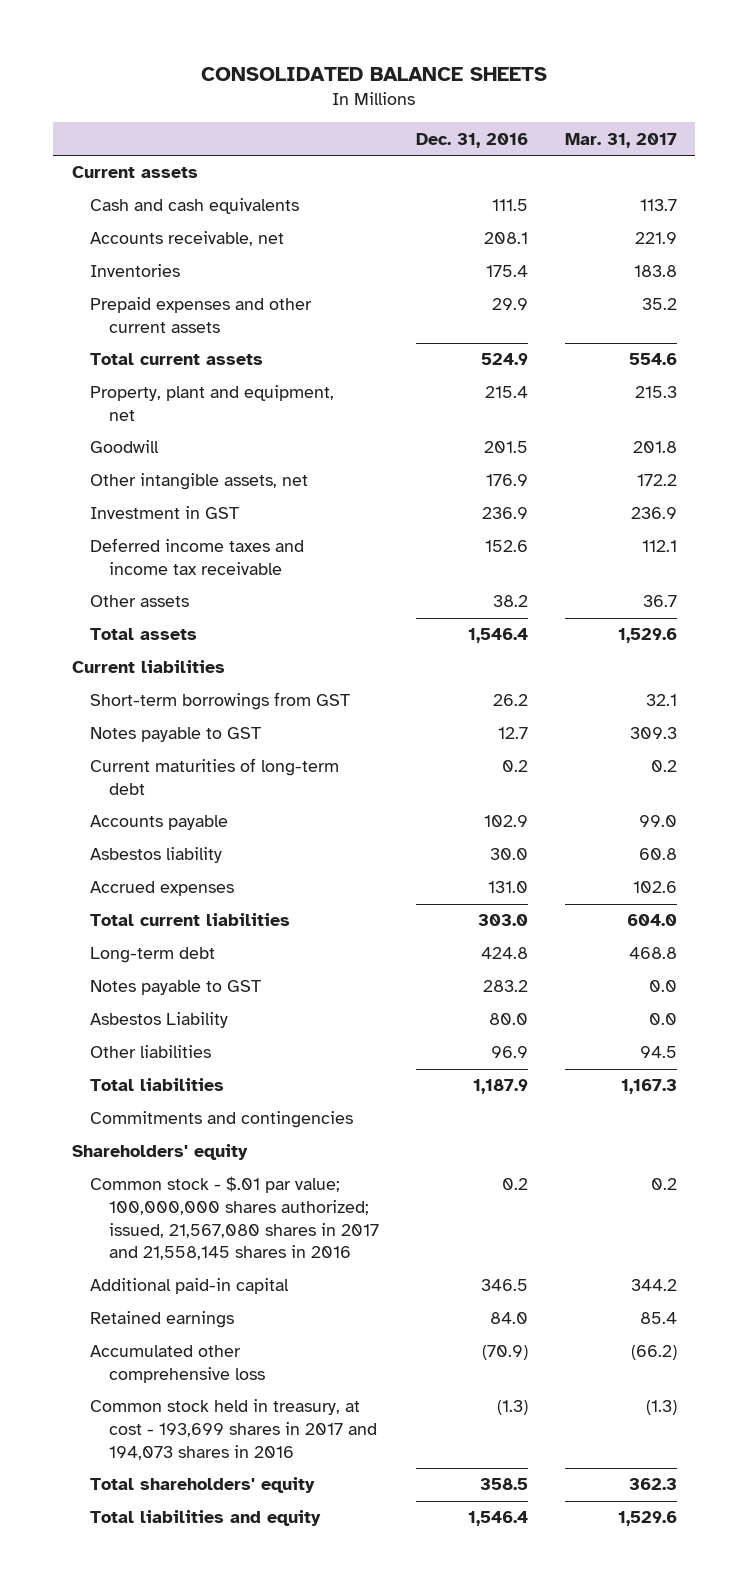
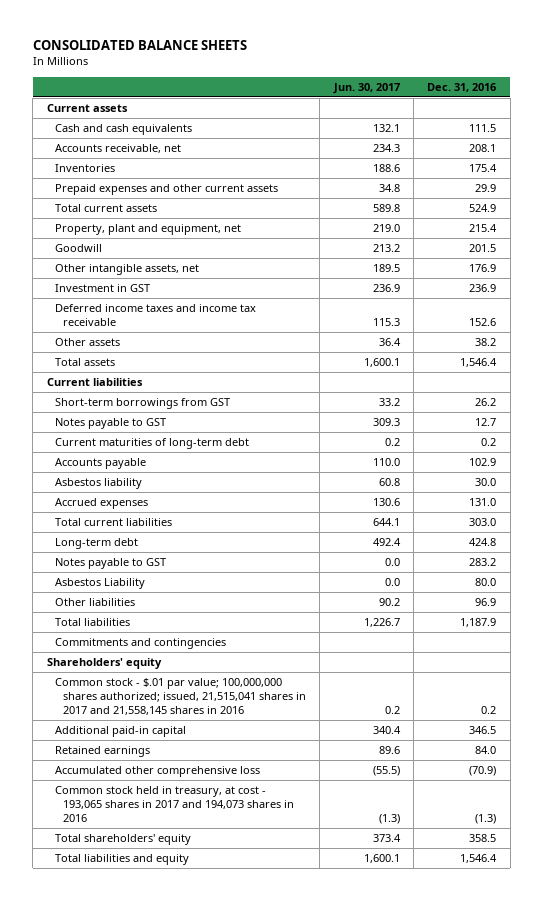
[564,132,677,148] Mar. 31, 2017 -> none
none -> [332,82,400,94] Jun. 30, 2017
[90,1176,380,1261] Common stock - $.01 par value; 100,000,000 shares authorized; issued, 21,567,080 shares in 2017 and 21,558,145 shares in 2016 -> [54,678,306,715] Common stock - $.01 par value; 100,000,000 shares authorized; issued, 21,515,041 shares in 2017 and 21,558,145 shares in 2016
[90,1399,378,1460] Common stock held in treasury, at cost - 193,699 shares in 2017 and 194,073 shares in 2016 -> [54,786,294,822] Common stock held in treasury, at cost - 193,065 shares in 2017 and 194,073 shares in 2016

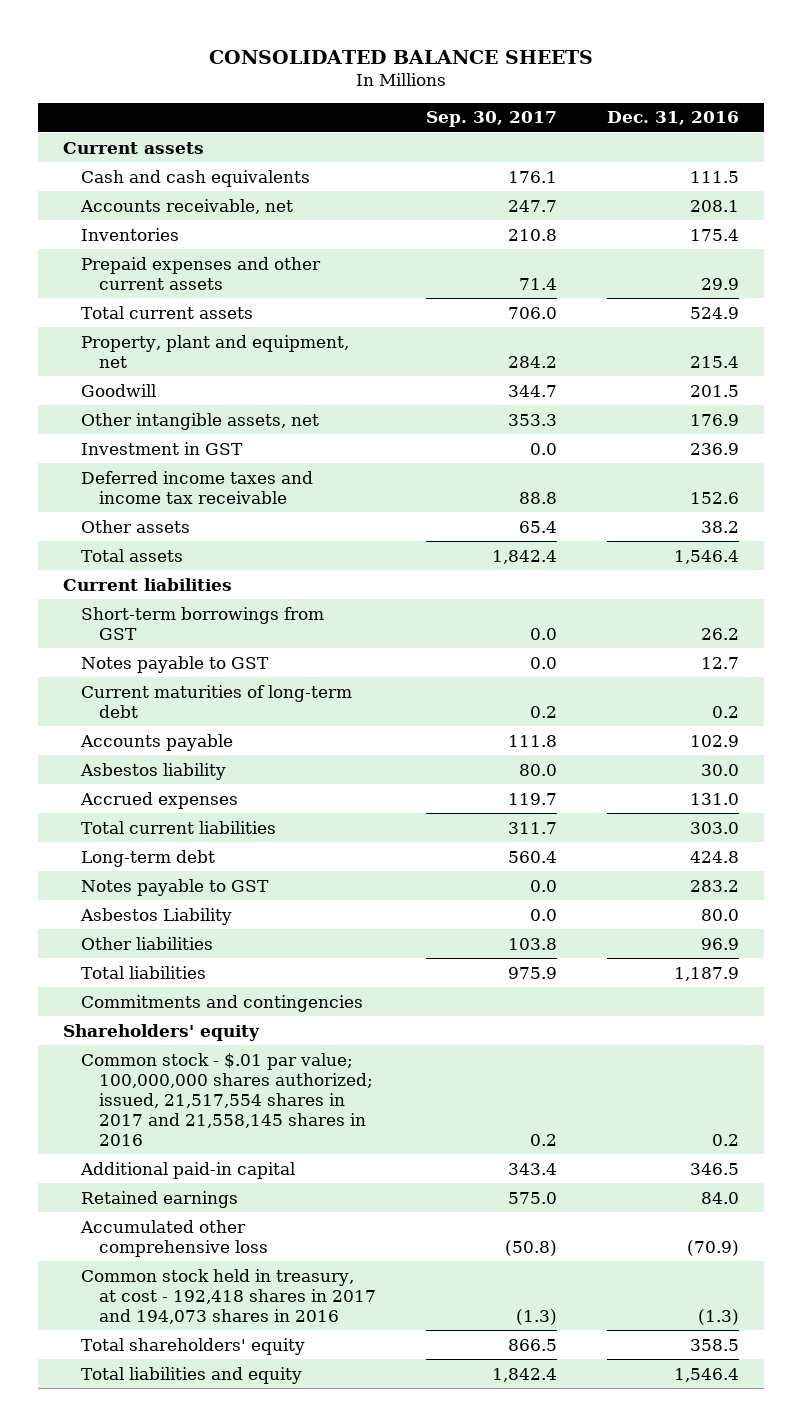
[332,82,400,94] Jun. 30, 2017 -> none
none -> [425,111,557,128] Sep. 30, 2017
[54,678,306,715] Common stock - $.01 par value; 100,000,000 shares authorized; issued, 21,515,041 shares in 2017 and 21,558,145 shares in 2016 -> [80,1052,373,1146] Common stock - $.01 par value; 100,000,000 shares authorized; issued, 21,517,554 shares in 2017 and 21,558,145 shares in 2016
[54,786,294,822] Common stock held in treasury, at cost - 193,065 shares in 2017 and 194,073 shares in 2016 -> [80,1268,376,1324] Common stock held in treasury, at cost - 192,418 shares in 2017 and 194,073 shares in 2016

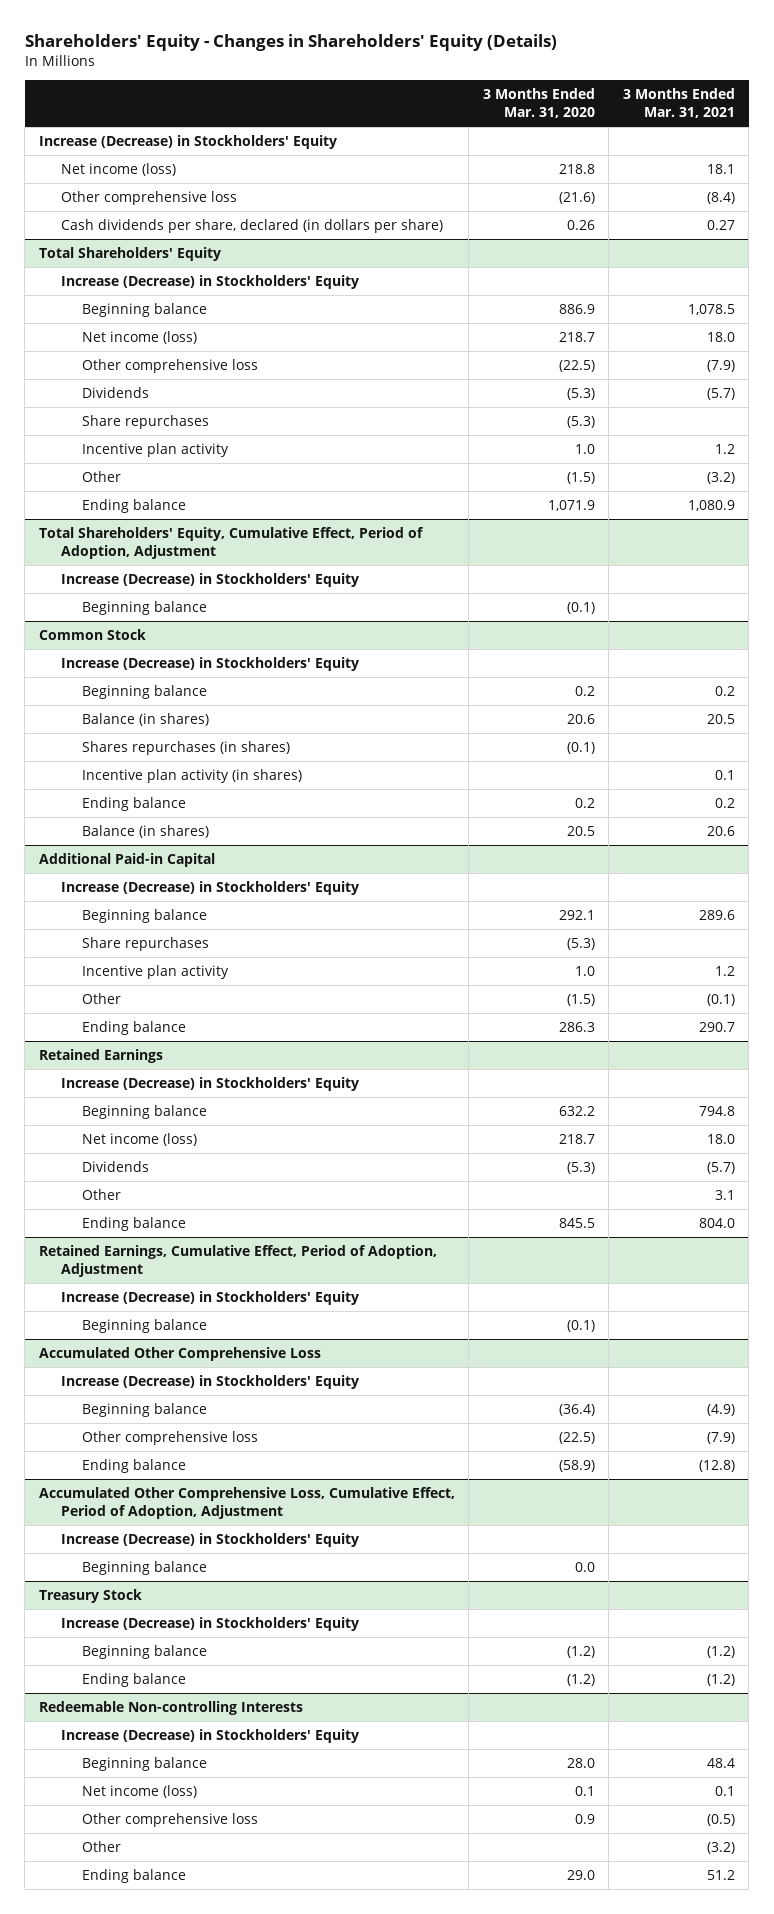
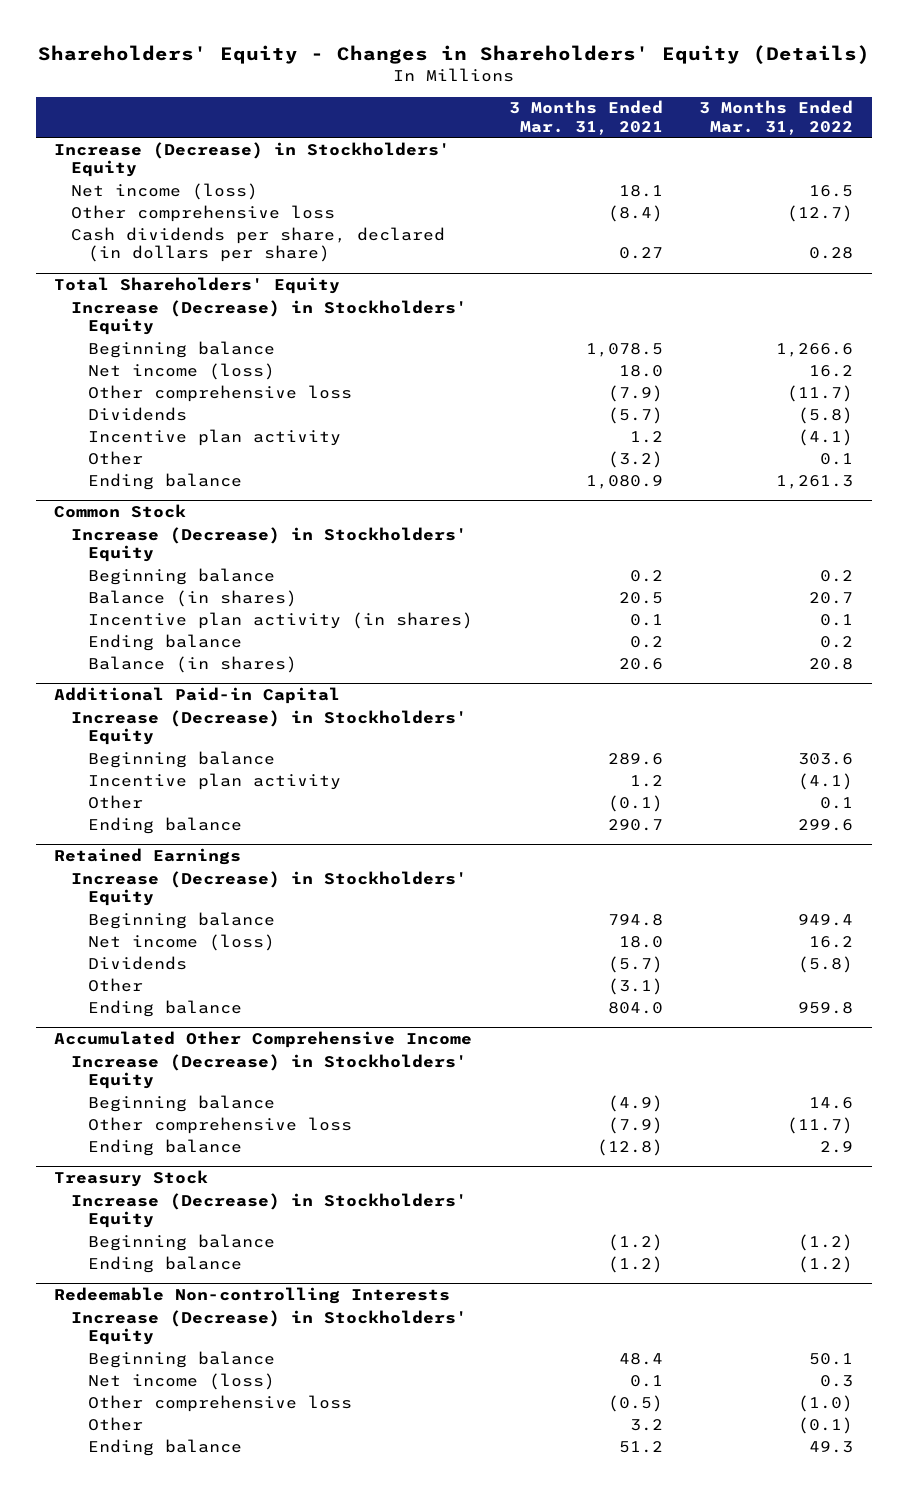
[482,88,595,119] 3 Months Ended Mar. 31, 2020 -> none
none -> [699,100,854,135] 3 Months Ended Mar. 31, 2022
[82,414,210,429] Share repurchases -> none
[38,526,424,560] Total Shareholders' Equity, Cumulative Effect, Period of Adoption, Adjustment -> none
[60,572,359,587] Increase (Decrease) in Stockholders' Equity -> none
[82,600,208,615] Beginning balance -> none
[82,740,291,755] Shares repurchases (in shares) -> none
[82,936,210,951] Share repurchases -> none
[714,1189,735,1200] 3.1 -> [607,977,663,995] (3.1)
[38,1244,437,1278] Retained Earnings, Cumulative Effect, Period of Adoption, Adjustment -> none
[60,1290,359,1305] Increase (Decrease) in Stockholders' Equity -> none
[82,1318,208,1333] Beginning balance -> none
[38,1346,321,1361] Accumulated Other Comprehensive Loss -> [53,1030,472,1048] Accumulated Other Comprehensive Income
[38,1486,455,1520] Accumulated Other Comprehensive Loss, Cumulative Effect, Period of Adoption, Adjustment -> none
[60,1532,359,1547] Increase (Decrease) in Stockholders' Equity -> none
[82,1560,208,1575] Beginning balance -> none
[706,1841,735,1854] (3.2) -> [629,1418,663,1431] 3.2

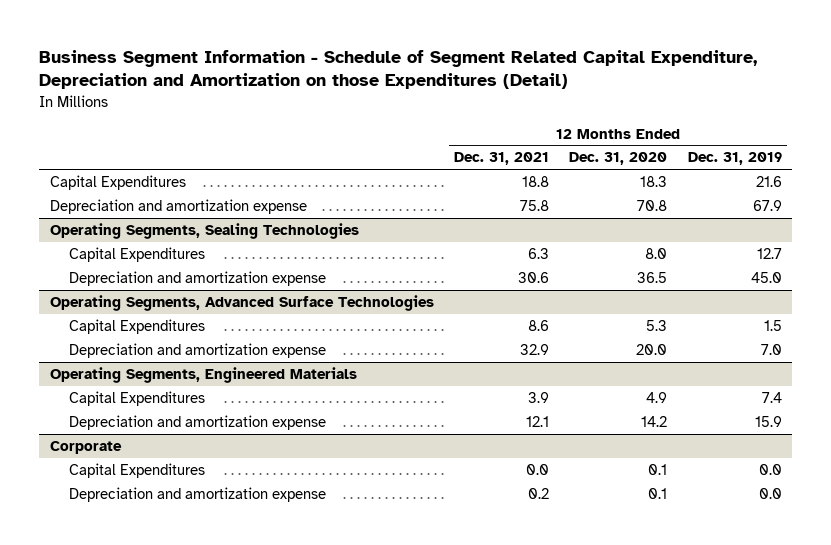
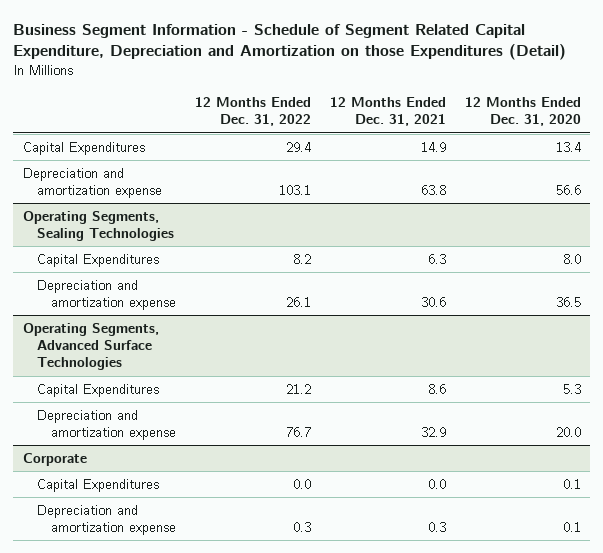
[687,152,782,166] Dec. 31, 2019 -> none
none -> [194,97,311,127] 12 Months Ended Dec. 31, 2022
[521,175,549,187] 18.8 -> [420,141,446,152] 14.9
[640,175,668,187] 18.3 -> [555,141,581,152] 13.4
[519,199,549,211] 75.8 -> [420,185,446,196] 63.8
[637,199,668,211] 70.8 -> [555,185,581,196] 56.6
[49,366,357,383] Operating Segments, Engineered Materials -> none
[69,390,206,406] Capital Expenditures -> none
[69,414,327,430] Depreciation and amortization expense -> none
[527,487,549,499] 0.2 -> [427,522,446,533] 0.3

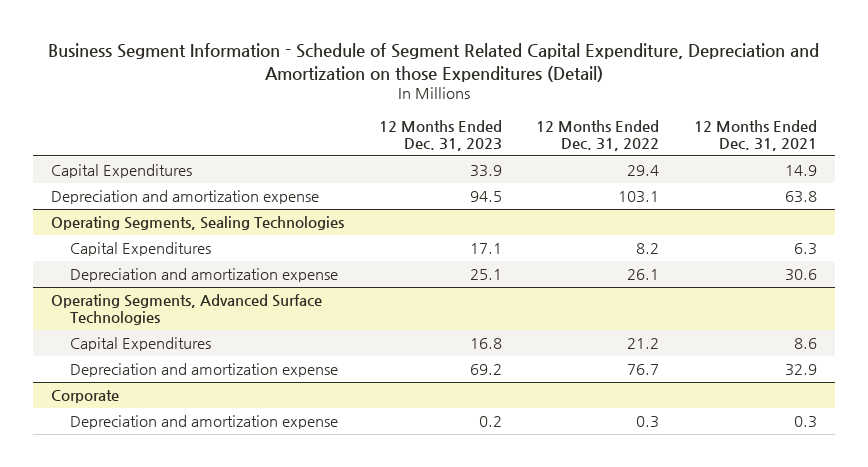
[464,97,581,127] 12 Months Ended Dec. 31, 2020 -> none
none -> [378,120,502,152] 12 Months Ended Dec. 31, 2023
[36,478,159,492] Capital Expenditures -> none

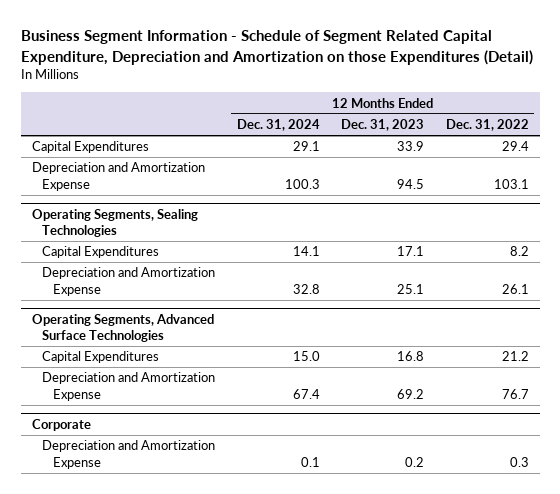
[694,120,818,152] 12 Months Ended Dec. 31, 2021 -> none
none -> [236,119,320,132] Dec. 31, 2024
[50,190,319,205] Depreciation and amortization expense -> [31,162,205,192] Depreciation and Amortization Expense
[69,268,338,283] Depreciation and amortization expense -> [42,267,216,297] Depreciation and Amortization Expense
[69,363,338,378] Depreciation and amortization expense -> [42,372,216,402] Depreciation and Amortization Expense
[69,415,338,430] Depreciation and amortization expense -> [42,440,216,470] Depreciation and Amortization Expense

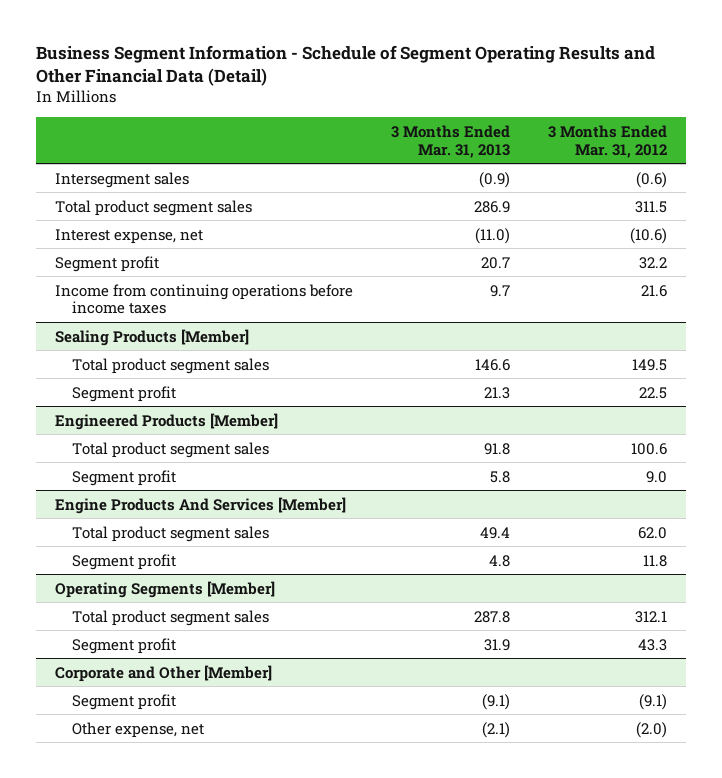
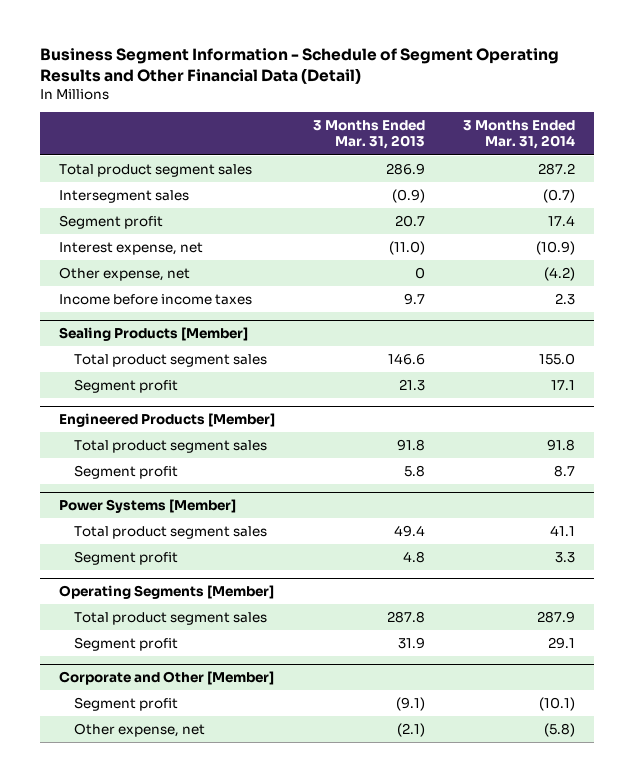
[547,124,667,158] 3 Months Ended Mar. 31, 2012 -> none
none -> [462,120,575,150] 3 Months Ended Mar. 31, 2014
[55,171,190,188] Intersegment sales -> [58,189,189,203] Intersegment sales
[55,228,204,244] Interest expense, net -> [58,241,203,255] Interest expense, net
none -> [58,266,190,281] Other expense, net
[55,283,354,315] Income from continuing operations before income taxes -> [58,293,252,305] Income before income taxes
[55,496,347,514] Engine Products And Services [Member] -> none
none -> [58,499,236,514] Power Systems [Member]

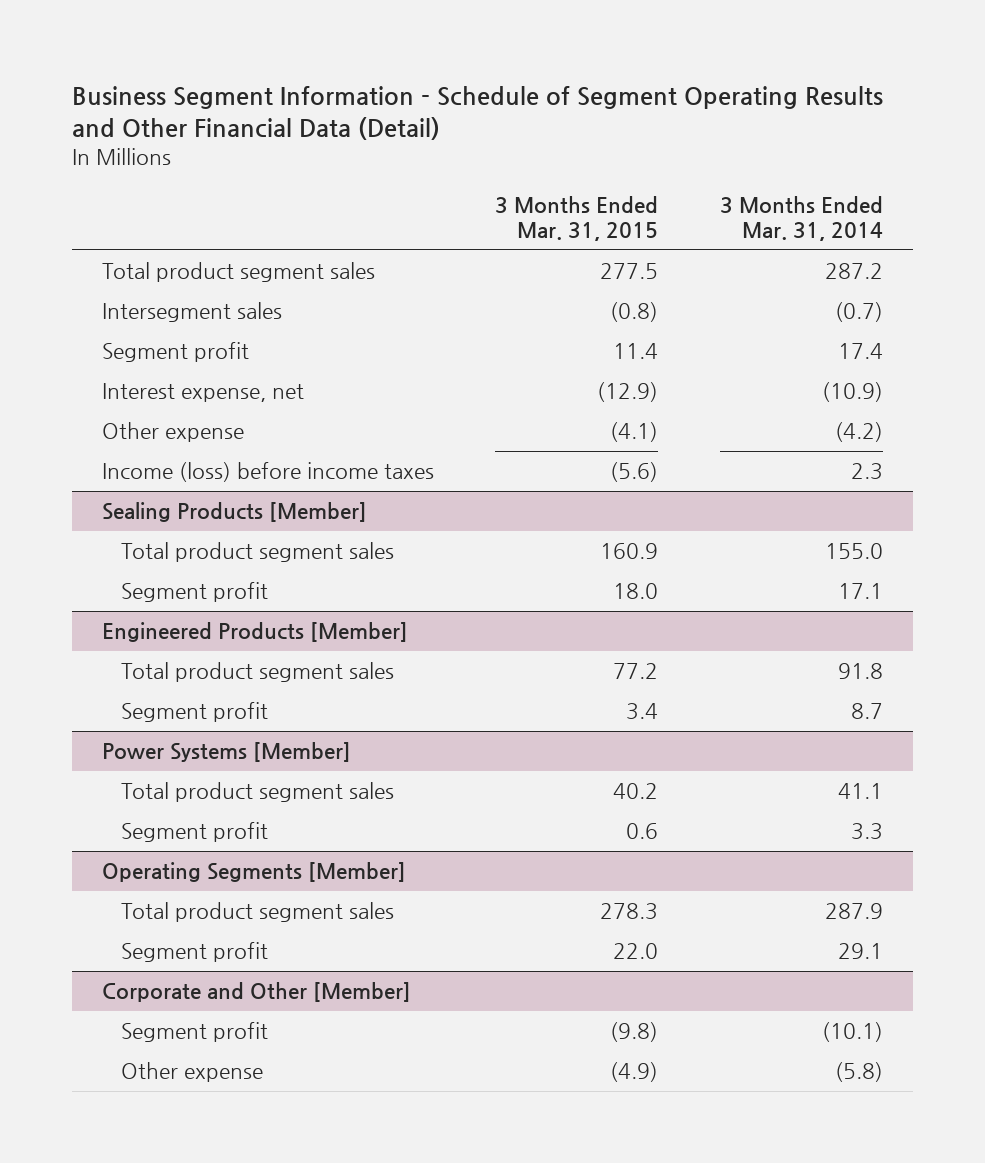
[312,120,425,150] 3 Months Ended Mar. 31, 2013 -> none
none -> [495,196,659,242] 3 Months Ended Mar. 31, 2015
[58,266,190,281] Other expense, net -> [102,422,245,443] Other expense
[58,293,252,305] Income before income taxes -> [102,462,435,483] Income (loss) before income taxes
[73,722,205,737] Other expense, net -> [120,1062,263,1083] Other expense

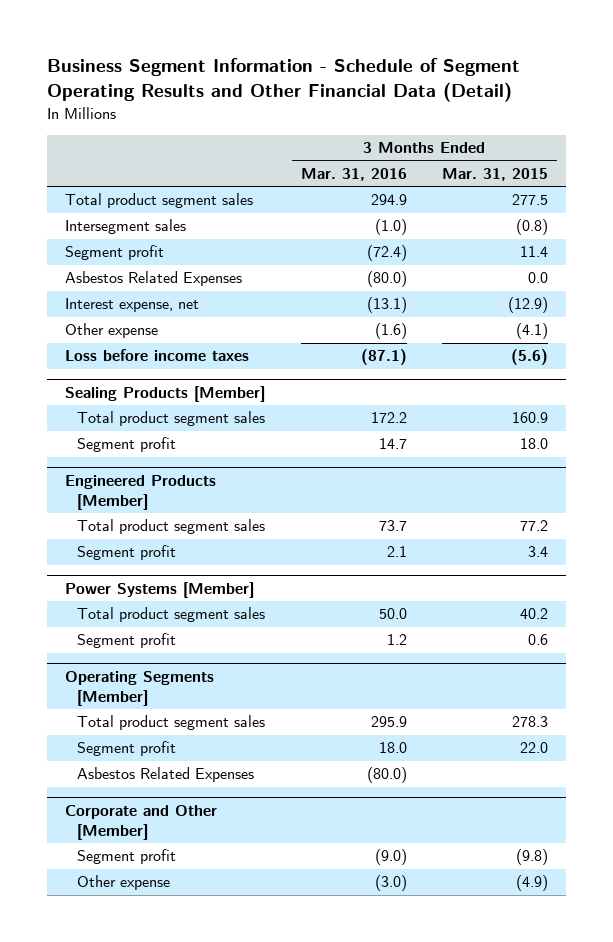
[719,196,883,242] 3 Months Ended Mar. 31, 2014 -> none
none -> [300,167,407,181] Mar. 31, 2016
none -> [65,271,243,287] Asbestos Related Expenses
[102,462,435,483] Income (loss) before income taxes -> [65,349,250,362] Loss before income taxes
none -> [77,767,255,783] Asbestos Related Expenses

